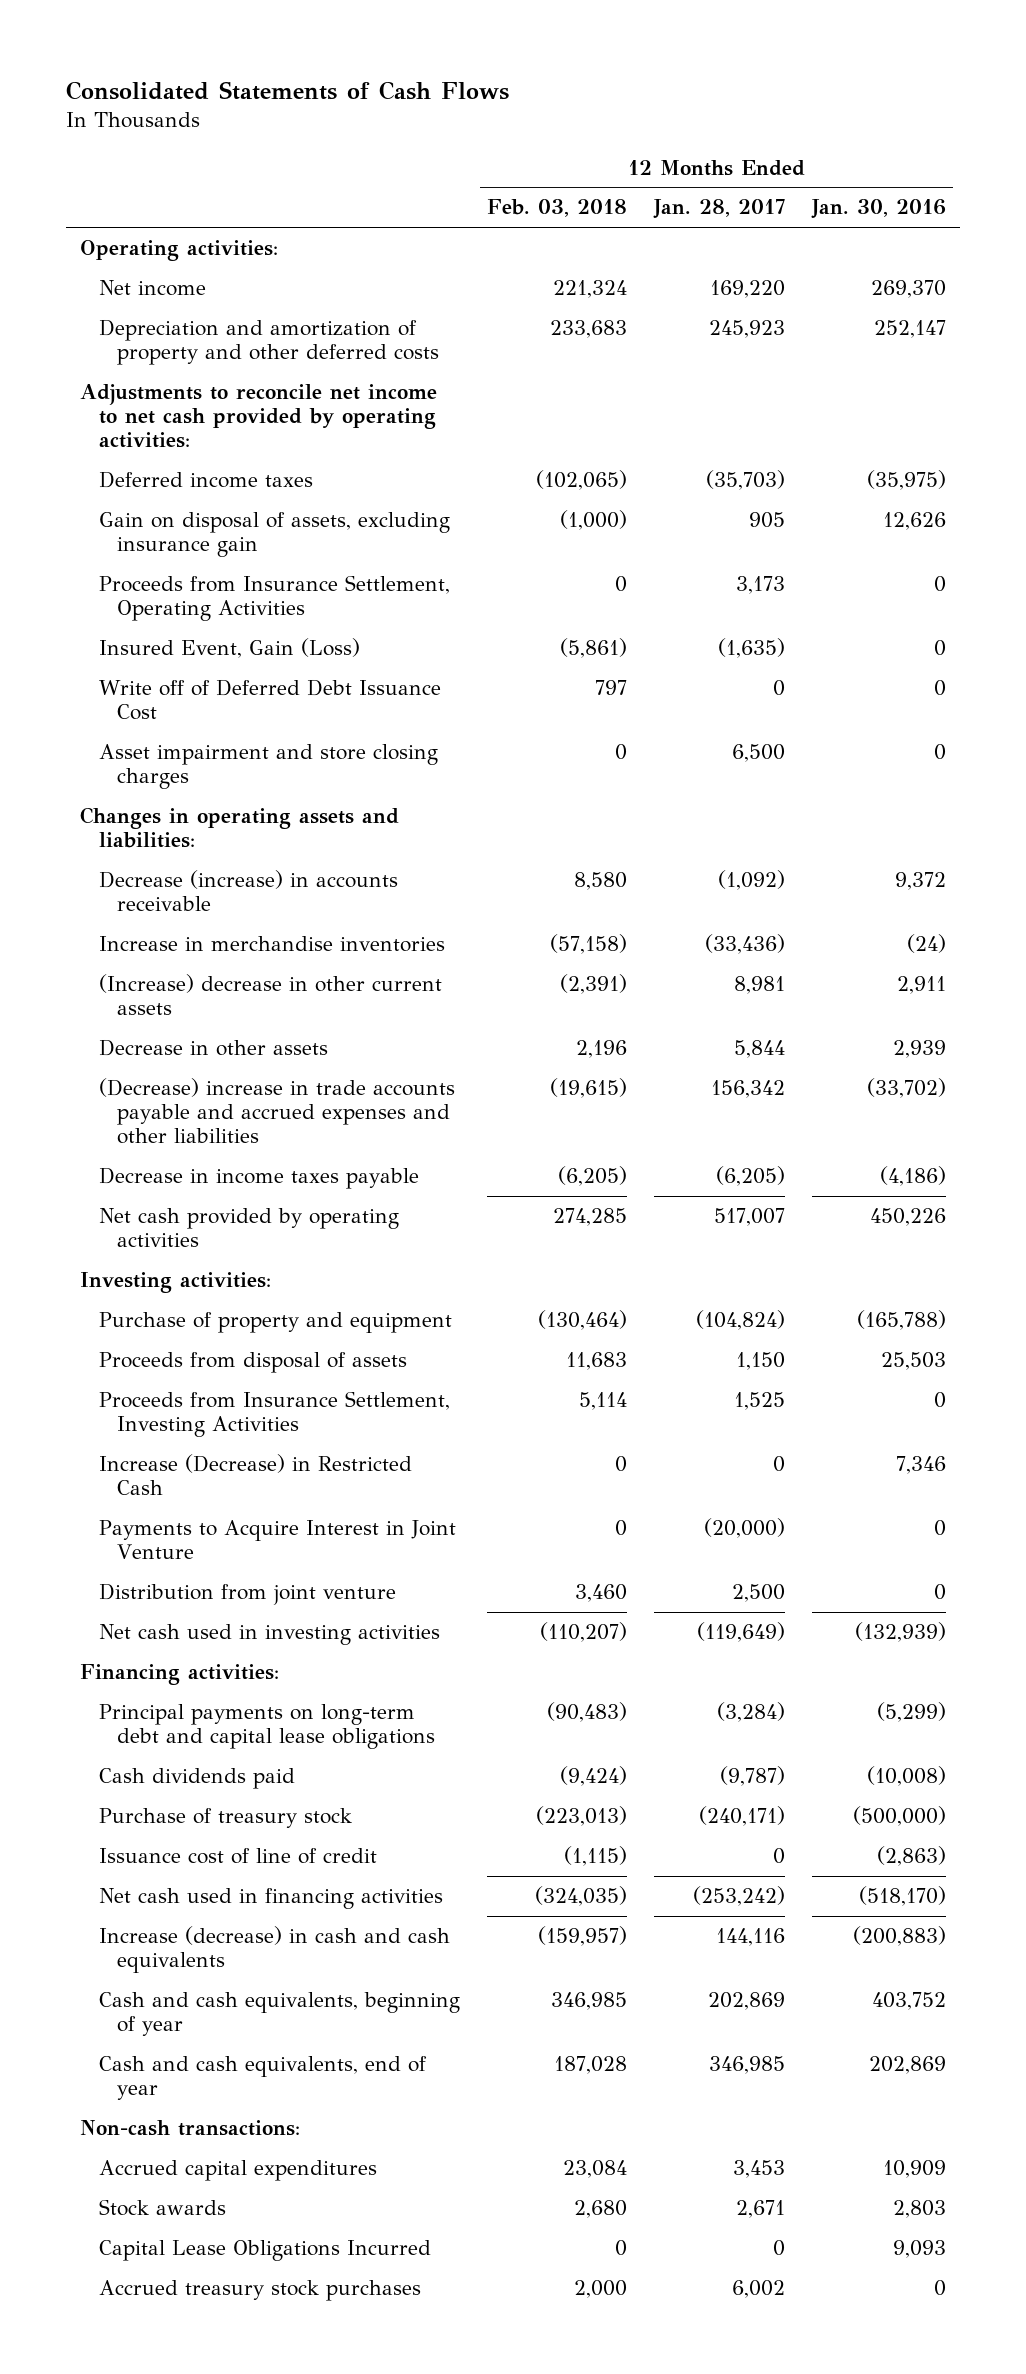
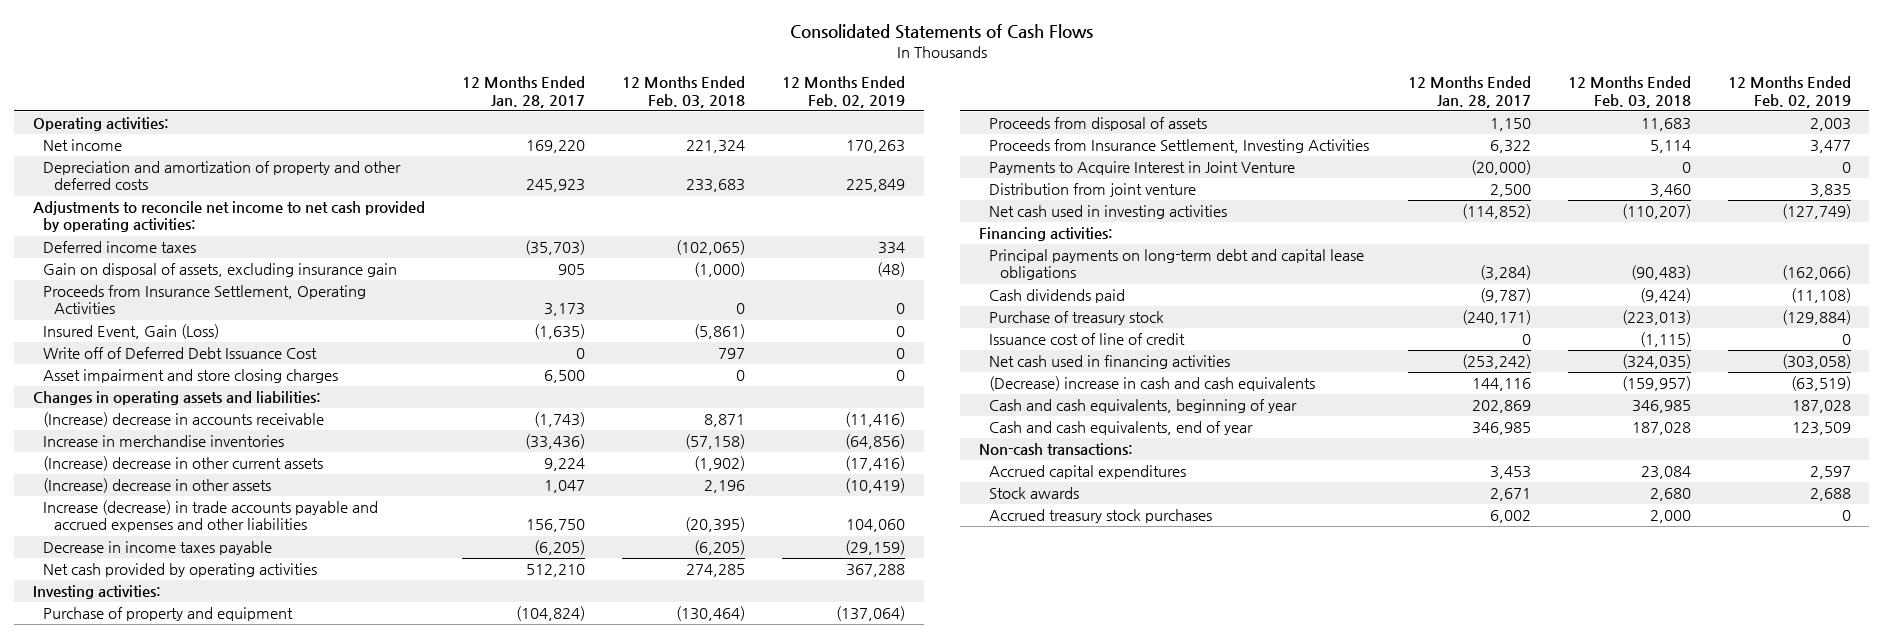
[811,199,947,220] Jan. 30, 2016 -> none
none -> [782,76,906,108] 12 Months Ended Feb. 02, 2019
[98,870,398,912] Decrease (increase) in accounts receivable -> [43,412,325,428] (Increase) decrease in accounts receivable
[573,872,627,891] 8,580 -> [704,414,746,428] 8,871
[718,870,786,891] (1,092) -> [534,412,586,428] (1,743)
[559,974,627,995] (2,391) -> [694,456,746,472] (1,902)
[734,976,786,995] 8,981 -> [544,458,586,472] 9,224
[98,1039,328,1057] Decrease in other assets -> [43,478,272,494] (Increase) decrease in other assets
[734,1040,786,1059] 5,844 -> [544,480,586,494] 1,047
[98,1078,455,1145] (Decrease) increase in trade accounts payable and accrued expenses and other liabilities -> [43,500,379,533] Increase (decrease) in trade accounts payable and accrued expenses and other liabilities
[549,1078,627,1099] (19,615) -> [685,517,746,533] (20,395)
[711,1080,786,1099] 156,342 -> [526,519,586,533] 156,750
[714,1208,786,1227] 517,007 -> [526,564,586,578] 512,210
[98,1454,412,1496] Increase (Decrease) in Restricted Cash -> none
[734,1392,786,1411] 1,525 -> [1489,140,1531,154] 6,322
[697,1622,786,1643] (119,649) -> [1461,204,1531,220] (114,852)
[98,1926,450,1974] Increase (decrease) in cash and cash equivalents -> [989,376,1316,392] (Decrease) increase in cash and cash equivalents
[98,2240,431,2262] Capital Lease Obligations Incurred -> none

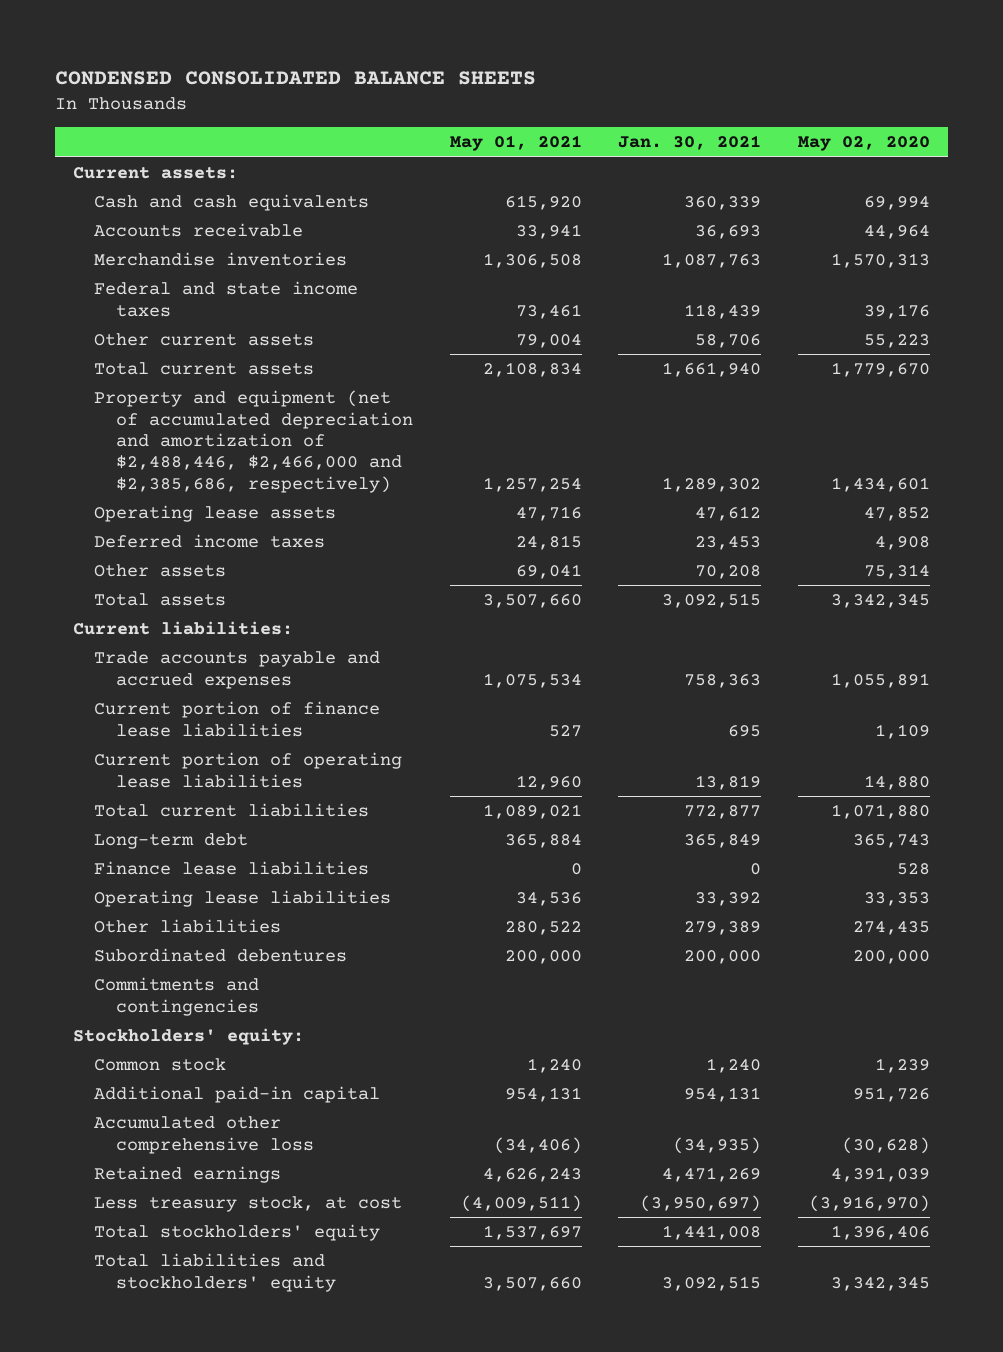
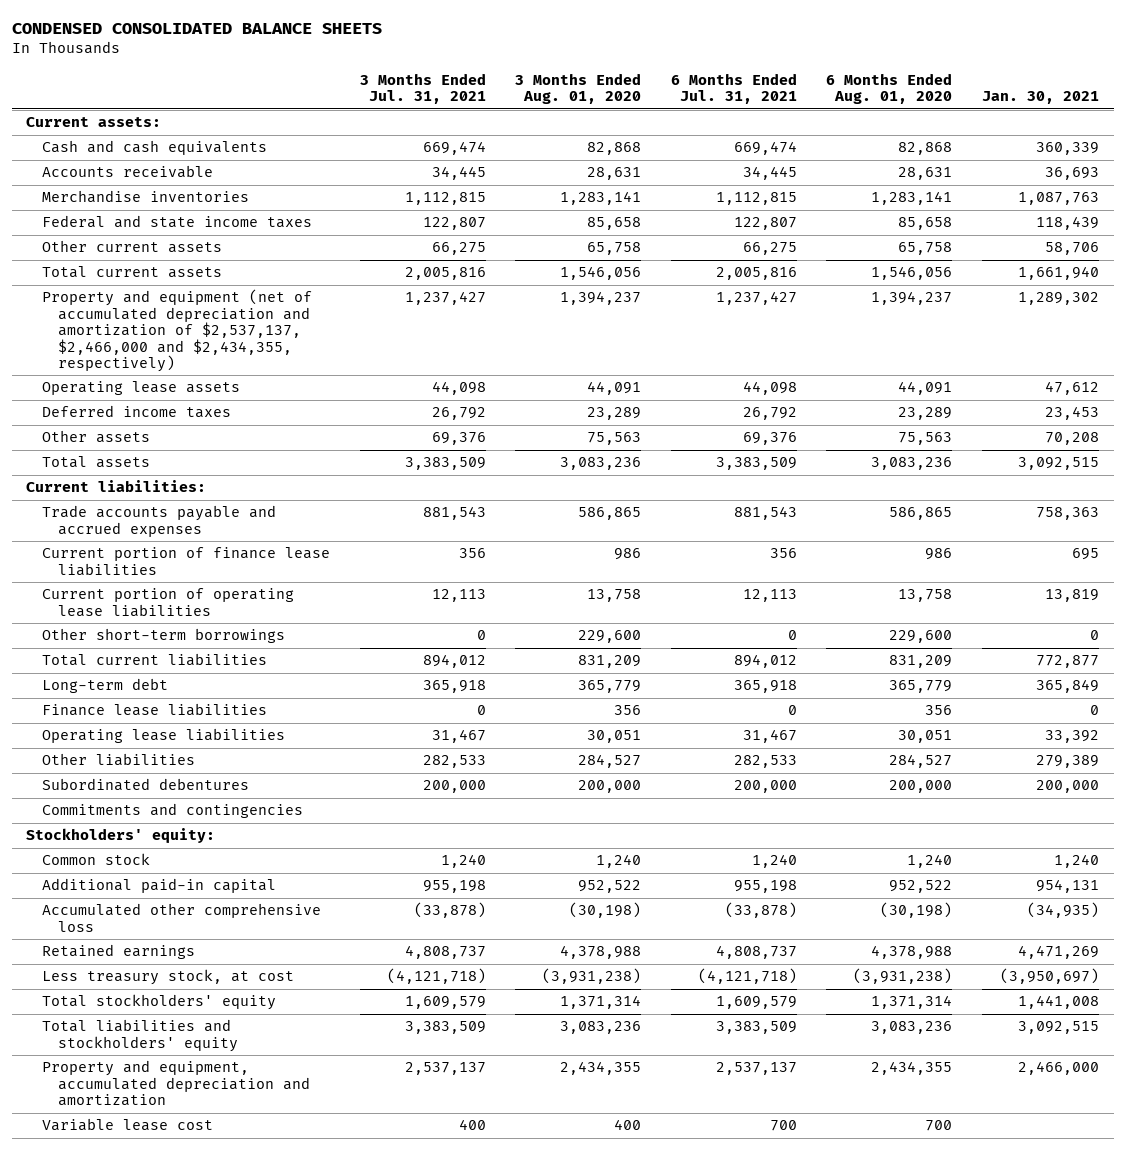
[449,135,582,152] May 01, 2021 -> none
[797,136,930,152] May 02, 2020 -> none
none -> [359,72,486,105] 3 Months Ended Jul. 31, 2021
none -> [515,72,642,105] 3 Months Ended Aug. 01, 2020
none -> [670,72,797,105] 6 Months Ended Jul. 31, 2021
none -> [826,72,953,105] 6 Months Ended Aug. 01, 2020
[94,390,413,493] Property and equipment (net of accumulated depreciation and amortization of $2,488,446, $2,466,000 and $2,385,686, respectively) -> [42,289,313,373] Property and equipment (net of accumulated depreciation and amortization of $2,537,137, $2,466,000 and $2,434,355, respectively)
none -> [42,628,286,644] Other short-term borrowings
none -> [42,1060,310,1107] Property and equipment, accumulated depreciation and amortization
none -> [42,1118,214,1132] Variable lease cost

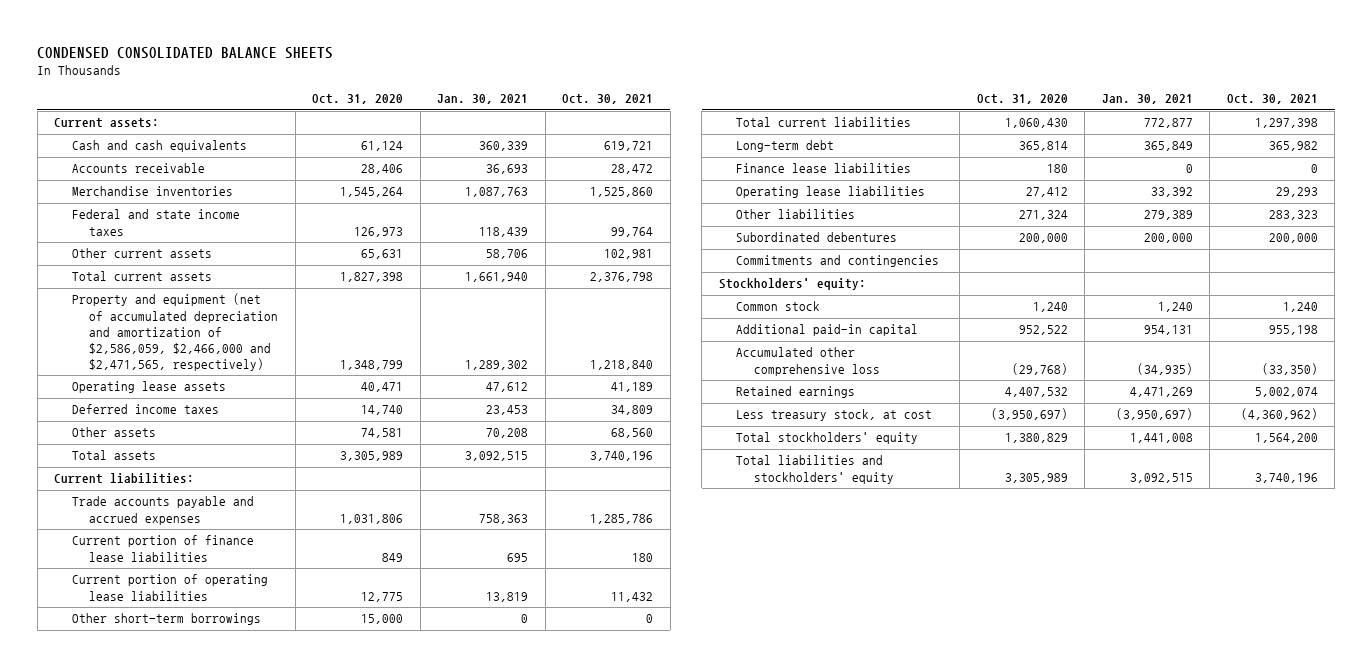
[359,72,486,105] 3 Months Ended Jul. 31, 2021 -> none
[515,72,642,105] 3 Months Ended Aug. 01, 2020 -> none
[670,72,797,105] 6 Months Ended Jul. 31, 2021 -> none
[826,72,953,105] 6 Months Ended Aug. 01, 2020 -> none
none -> [312,94,404,105] Oct. 31, 2020
none -> [562,94,654,105] Oct. 30, 2021
[42,289,313,373] Property and equipment (net of accumulated depreciation and amortization of $2,537,137, $2,466,000 and $2,434,355, respectively) -> [71,293,279,371] Property and equipment (net of accumulated depreciation and amortization of $2,586,059, $2,466,000 and $2,471,565, respectively)
[42,1060,310,1107] Property and equipment, accumulated depreciation and amortization -> none
[42,1118,214,1132] Variable lease cost -> none

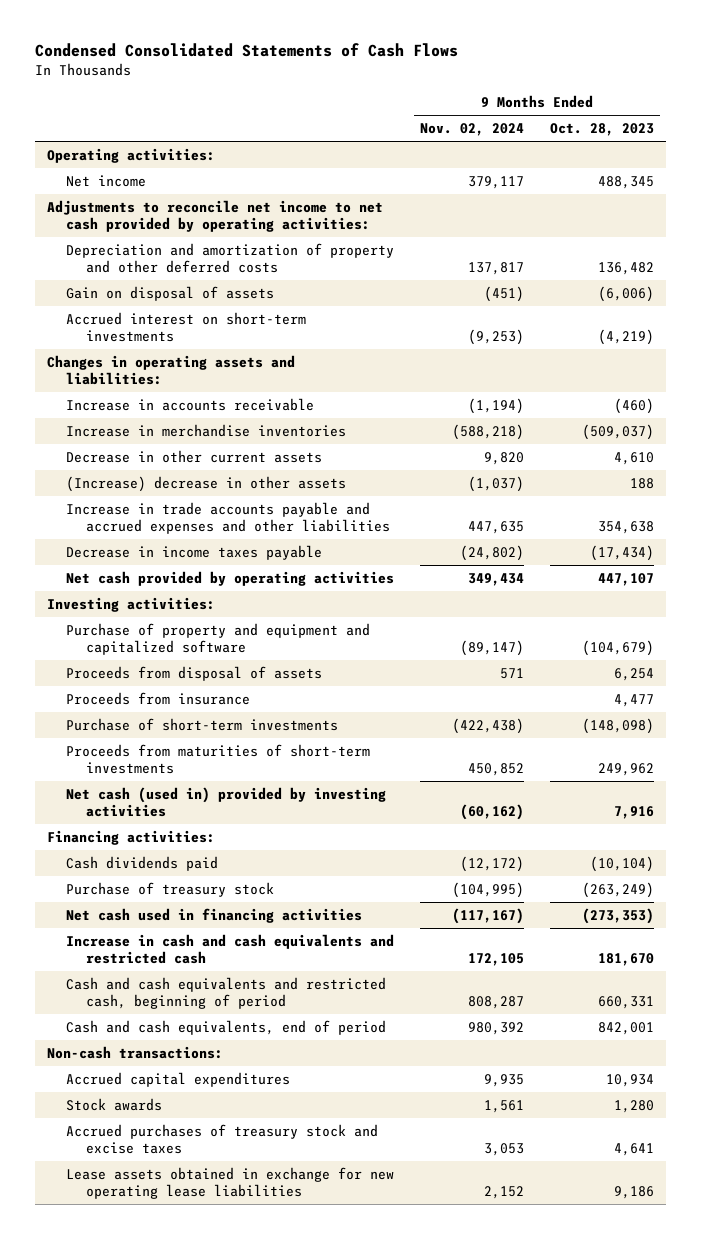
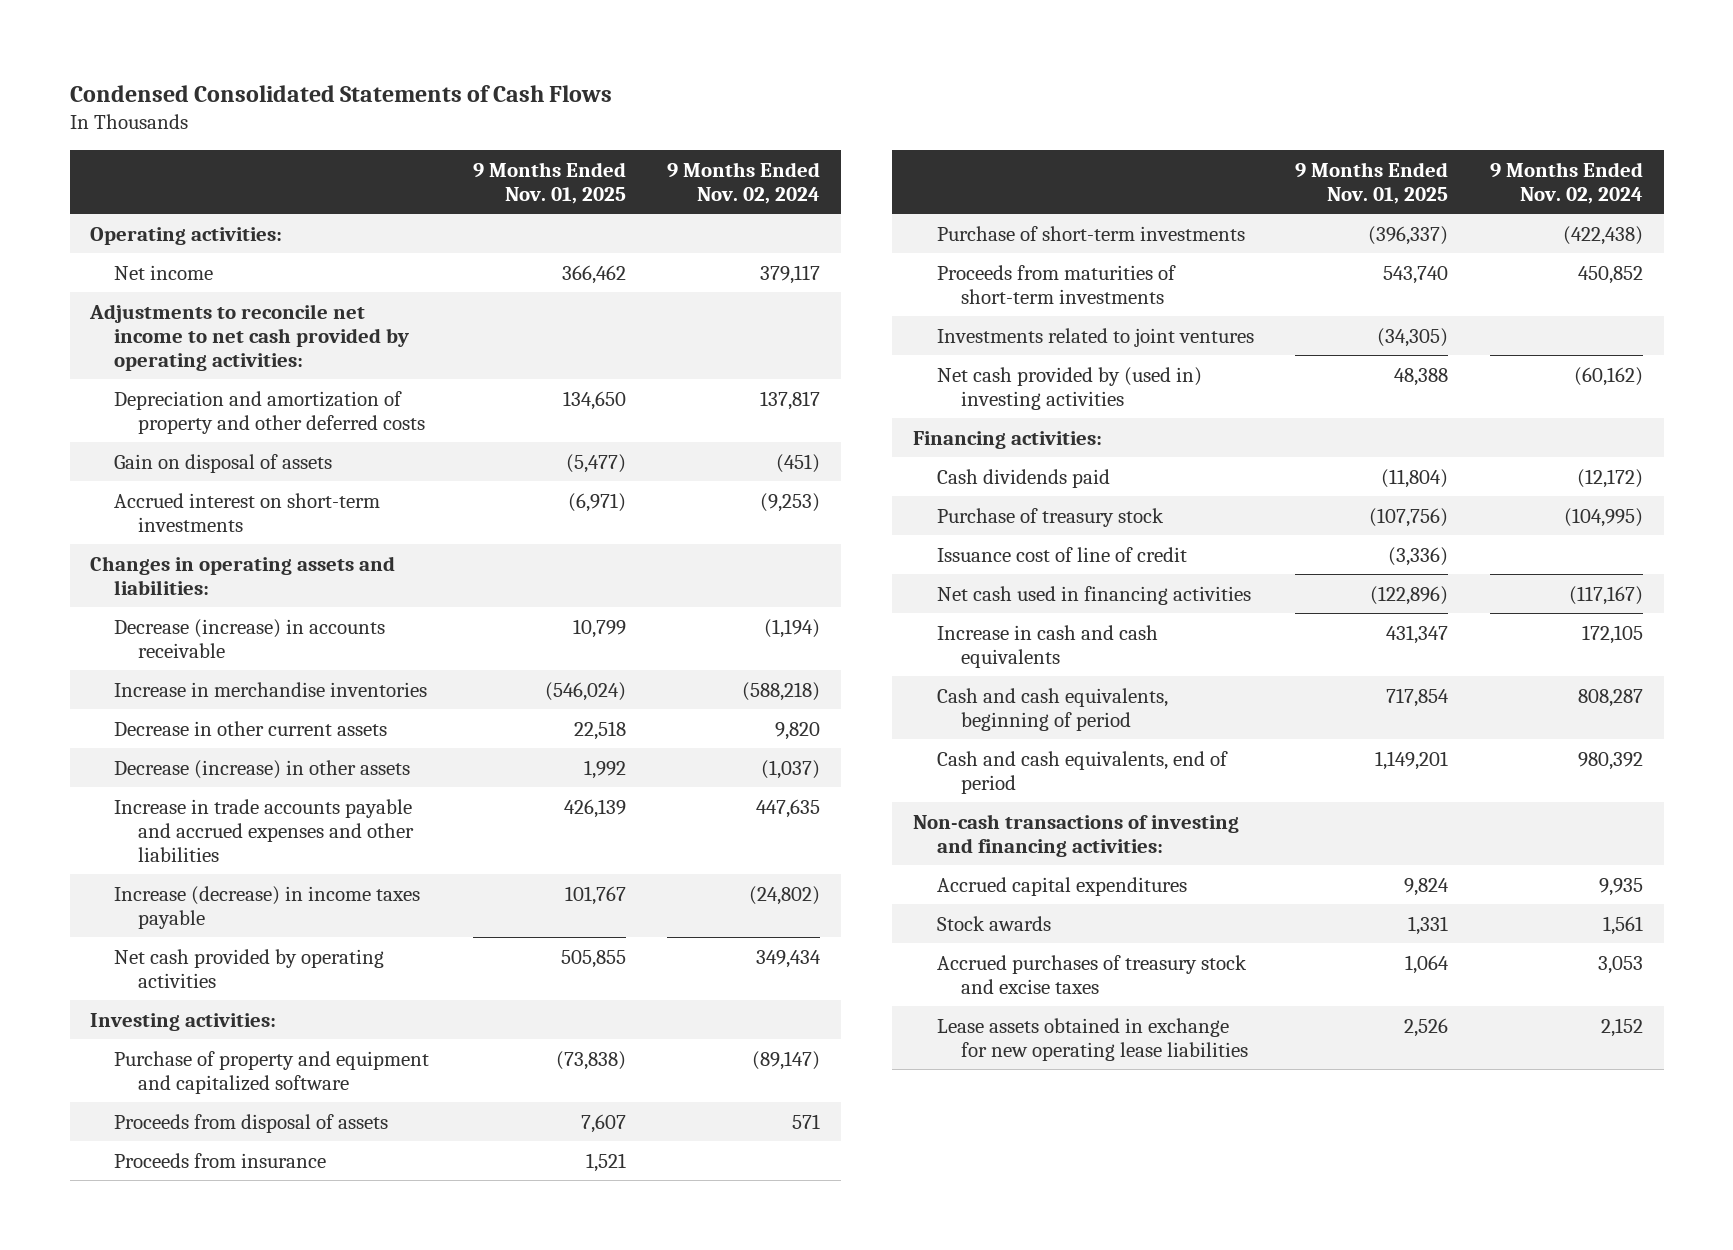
[549,123,654,137] Oct. 28, 2023 -> none
none -> [472,161,626,204] 9 Months Ended Nov. 01, 2025
[66,397,315,411] Increase in accounts receivable -> [114,618,386,658] Decrease (increase) in accounts receivable
[66,475,347,492] (Increase) decrease in other assets -> [114,759,411,779] Decrease (increase) in other assets
[66,544,323,560] Decrease in income taxes payable -> [114,885,421,929] Increase (decrease) in income taxes payable
none -> [936,327,1254,347] Investments related to joint ventures
[66,786,387,818] Net cash (used in) provided by investing activities -> [936,366,1202,410] Net cash provided by (used in) investing activities
none -> [936,546,1187,562] Issuance cost of line of credit
[66,933,395,965] Increase in cash and cash equivalents and restricted cash -> [936,624,1158,668] Increase in cash and cash equivalents
[66,976,387,1010] Cash and cash equivalents and restricted cash, beginning of period -> [936,687,1168,731] Cash and cash equivalents, beginning of period
[47,1045,224,1059] Non-cash transactions: -> [913,813,1240,857] Non-cash transactions of investing and financing activities:

